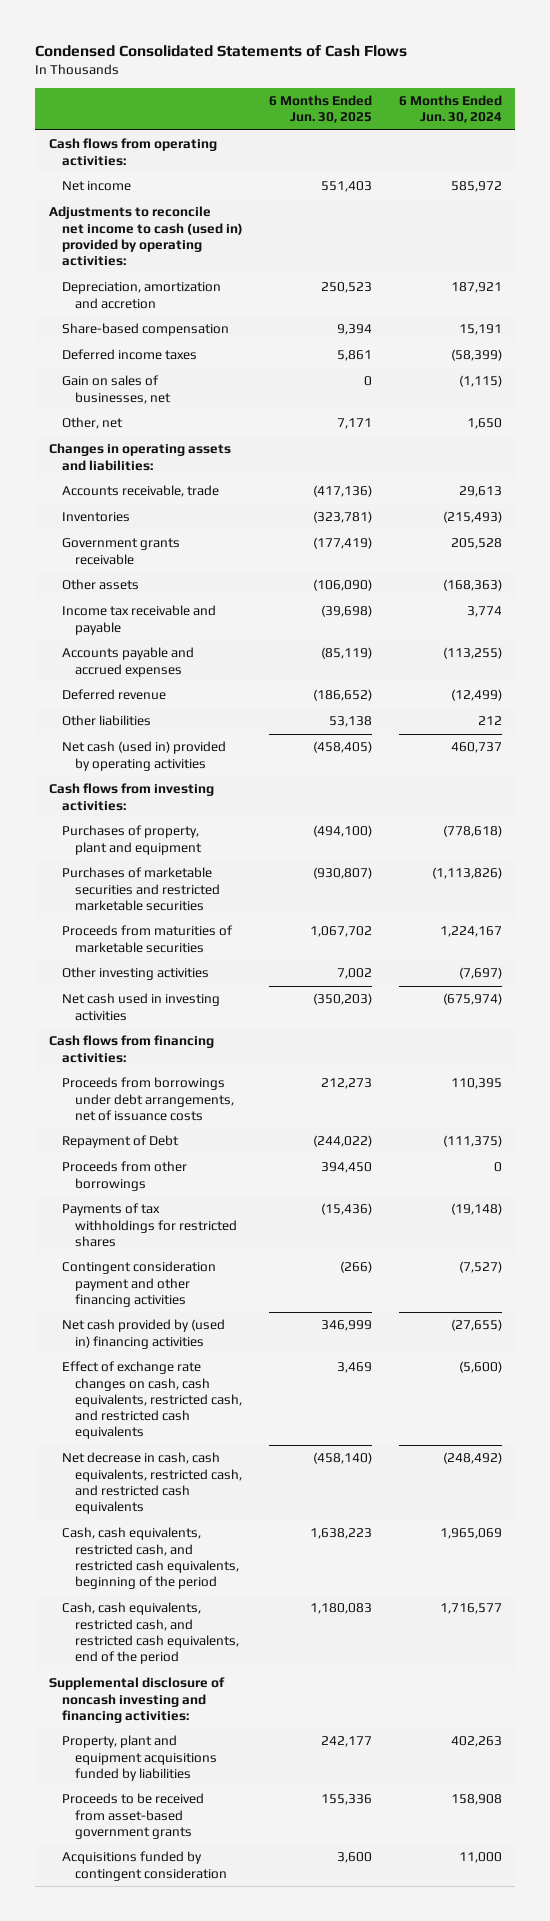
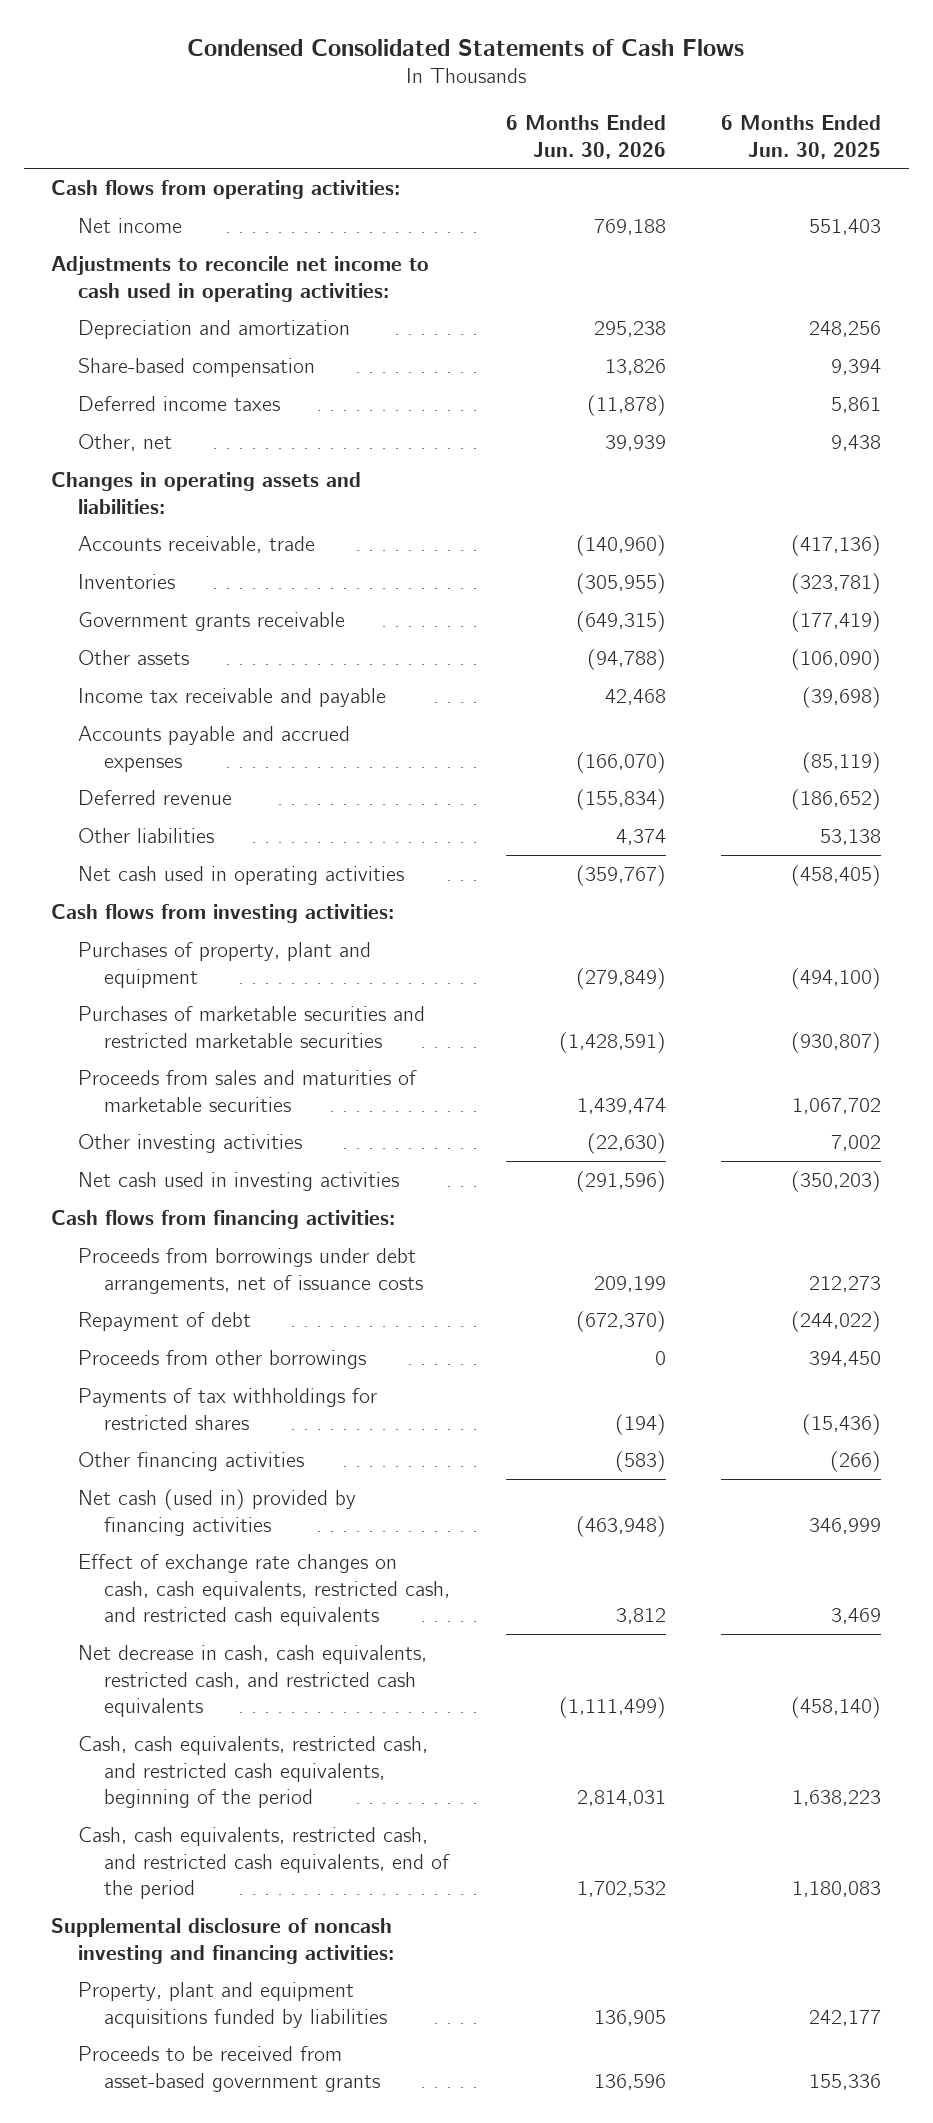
[398,94,502,124] 6 Months Ended Jun. 30, 2024 -> none
none -> [505,114,666,159] 6 Months Ended Jun. 30, 2026
[48,206,243,267] Adjustments to reconcile net income to cash (used in) provided by operating activities: -> [51,255,430,302] Adjustments to reconcile net income to cash used in operating activities:
[61,282,221,309] Depreciation, amortization and accretion -> [77,319,350,339] Depreciation and amortization
[321,282,373,294] 250,523 -> [809,320,882,337] 248,256
[61,375,172,404] Gain on sales of businesses, net -> none
[337,418,373,430] 7,171 -> [831,434,882,451] 9,438
[61,741,226,771] Net cash (used in) provided by operating activities -> [77,865,404,885] Net cash used in operating activities
[61,925,233,953] Proceeds from maturities of marketable securities -> [77,1069,417,1112] Proceeds from sales and maturities of marketable securities
[61,1135,179,1149] Repayment of Debt -> [77,1311,251,1331] Repayment of debt
[61,1261,216,1307] Contingent consideration payment and other financing activities -> [77,1451,304,1471] Other financing activities
[61,1319,225,1349] Net cash provided by (used in) financing activities -> [77,1488,356,1536] Net cash (used in) provided by financing activities
[61,1851,228,1881] Acquisitions funded by contingent consideration -> none

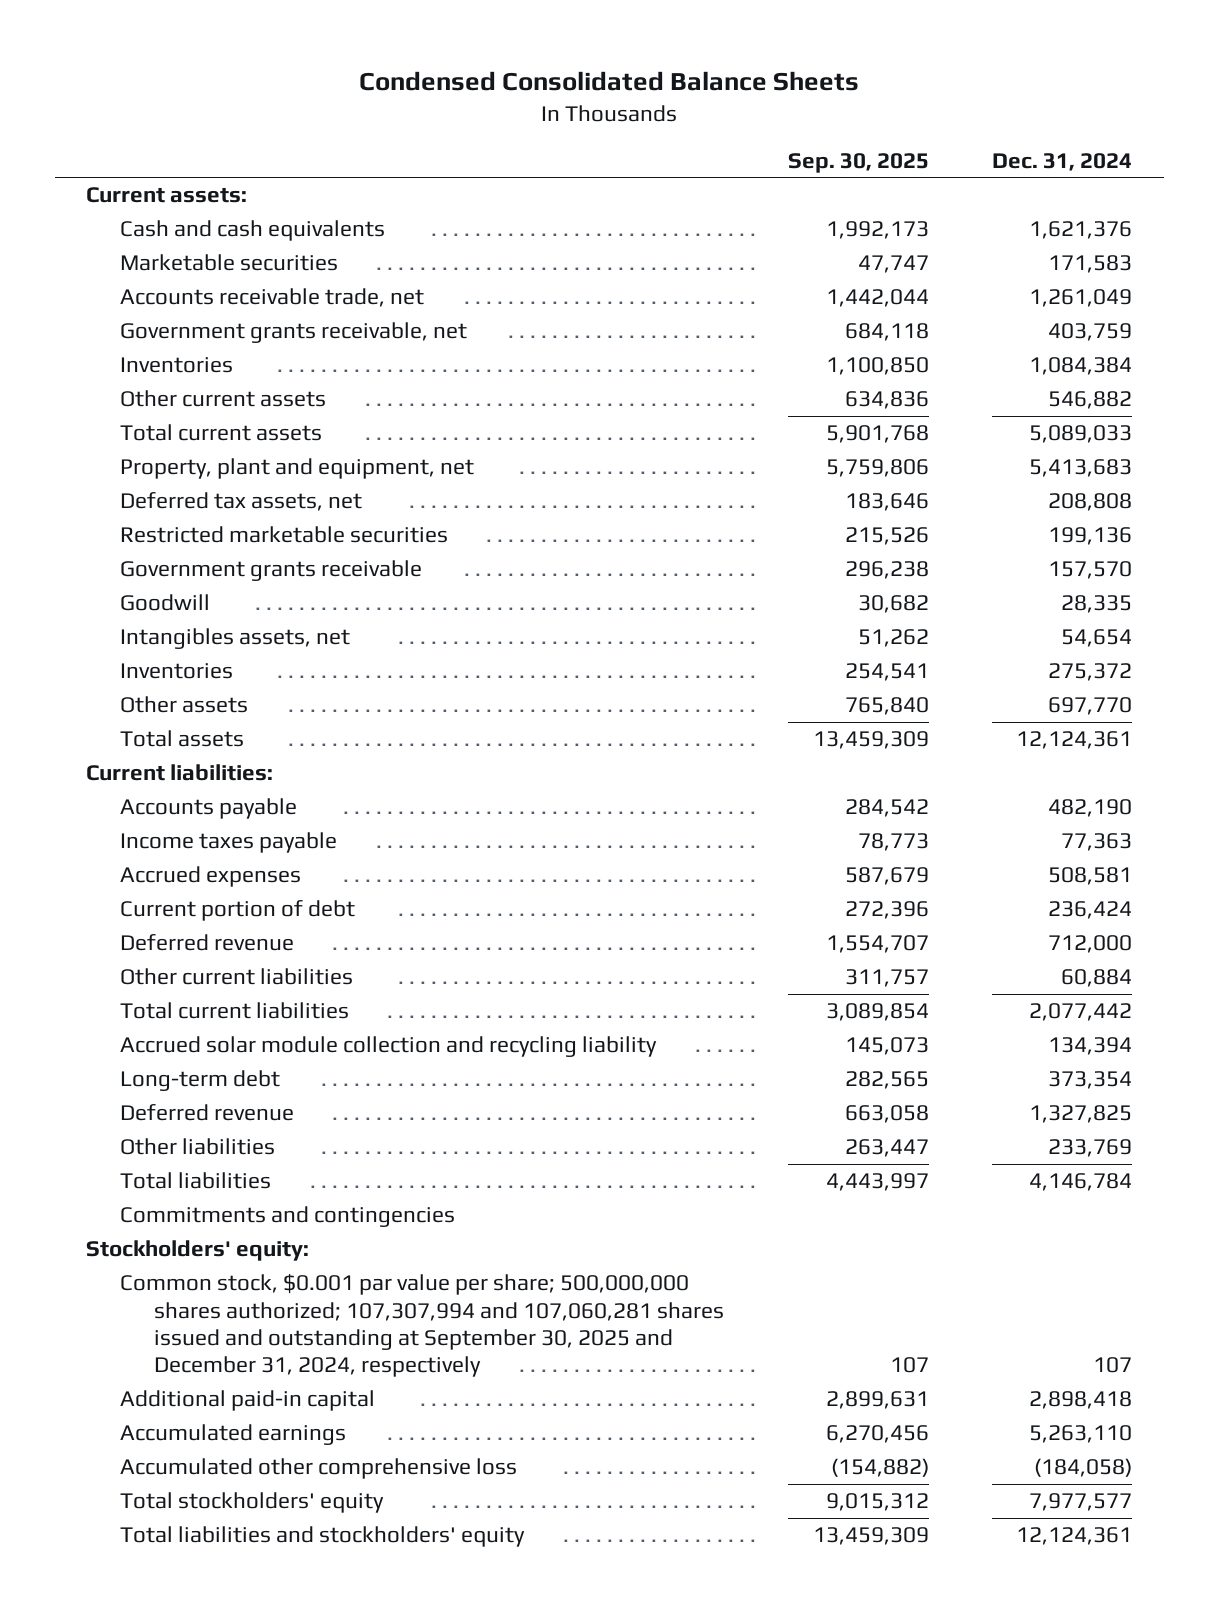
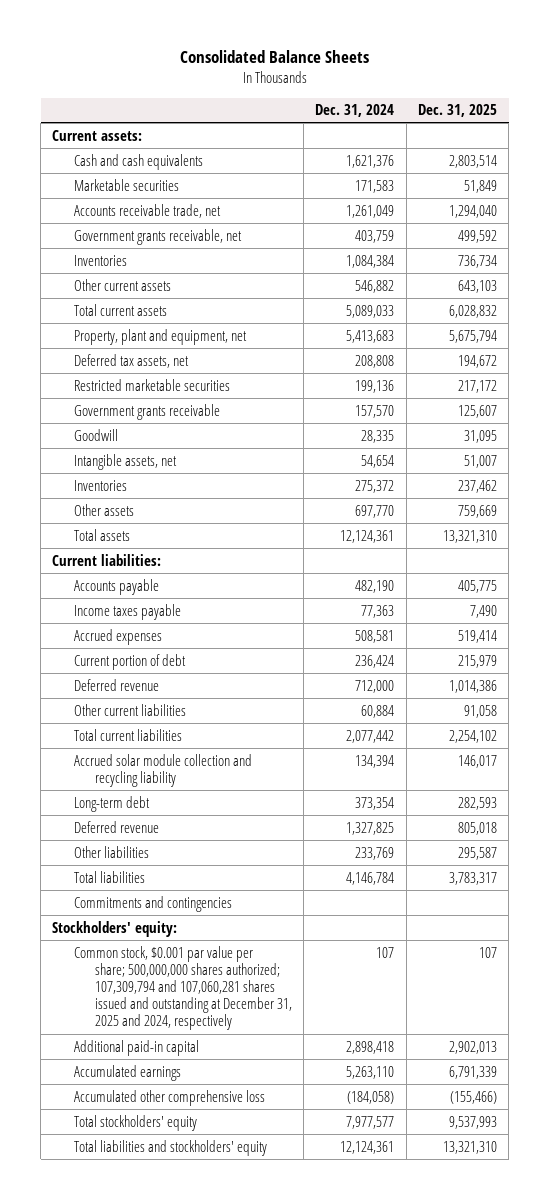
[359,71,860,92] Condensed Consolidated Balance Sheets -> [179,50,369,64] Consolidated Balance Sheets
[787,152,929,173] Sep. 30, 2025 -> none
none -> [417,104,497,118] Dec. 31, 2025
[120,628,351,650] Intangibles assets, net -> [73,453,177,470] Intangible assets, net
[120,1274,725,1378] Common stock, $0.001 par value per share; 500,000,000 shares authorized; 107,307,994 and 107,060,281 shares issued and outstanding at September 30, 2025 and December 31, 2024, respectively -> [73,945,292,1031] Common stock, $0.001 par value per share; 500,000,000 shares authorized; 107,309,794 and 107,060,281 shares issued and outstanding at December 31, 2025 and 2024, respectively

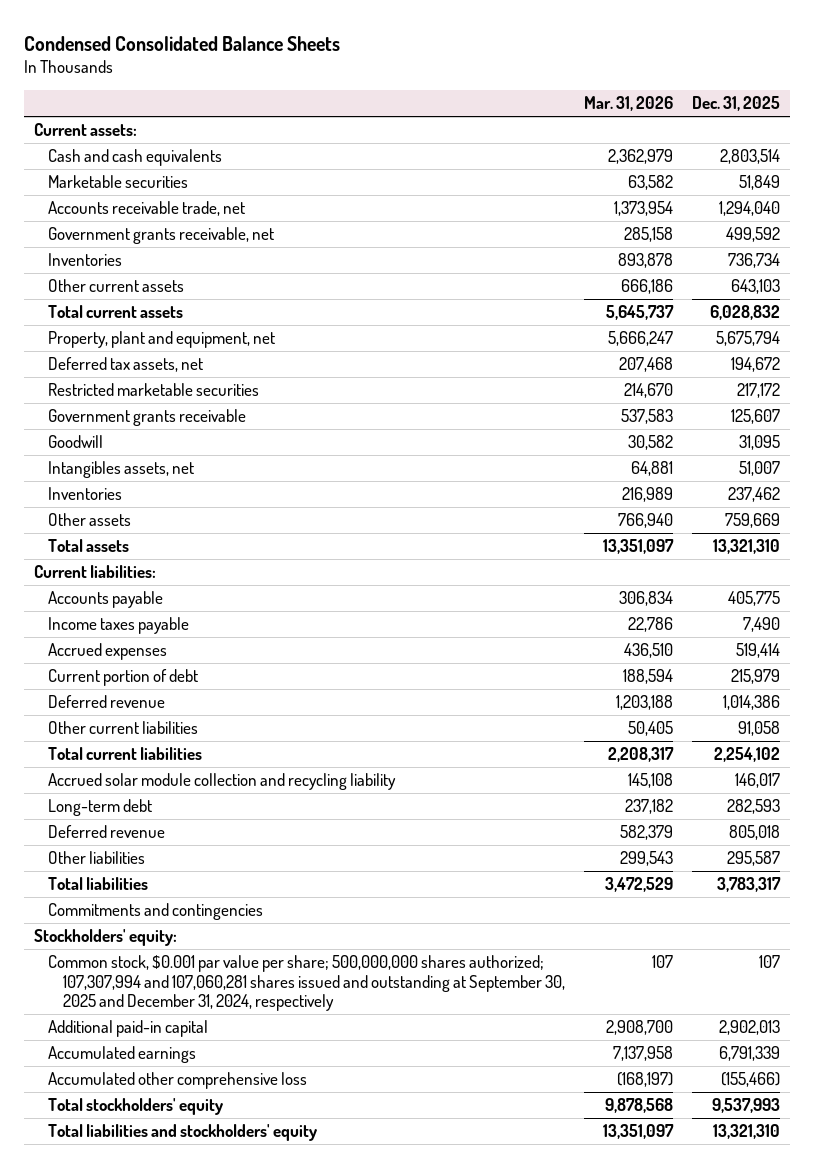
[179,50,369,64] Consolidated Balance Sheets -> [24,35,341,51] Condensed Consolidated Balance Sheets
[315,104,395,118] Dec. 31, 2024 -> none
none -> [583,96,673,112] Mar. 31, 2026
[73,453,177,470] Intangible assets, net -> [48,461,195,479] Intangibles assets, net
[73,945,292,1031] Common stock, $0.001 par value per share; 500,000,000 shares authorized; 107,309,794 and 107,060,281 shares issued and outstanding at December 31, 2025 and 2024, respectively -> [48,955,565,1012] Common stock, $0.001 par value per share; 500,000,000 shares authorized; 107,307,994 and 107,060,281 shares issued and outstanding at September 30, 2025 and December 31, 2024, respectively

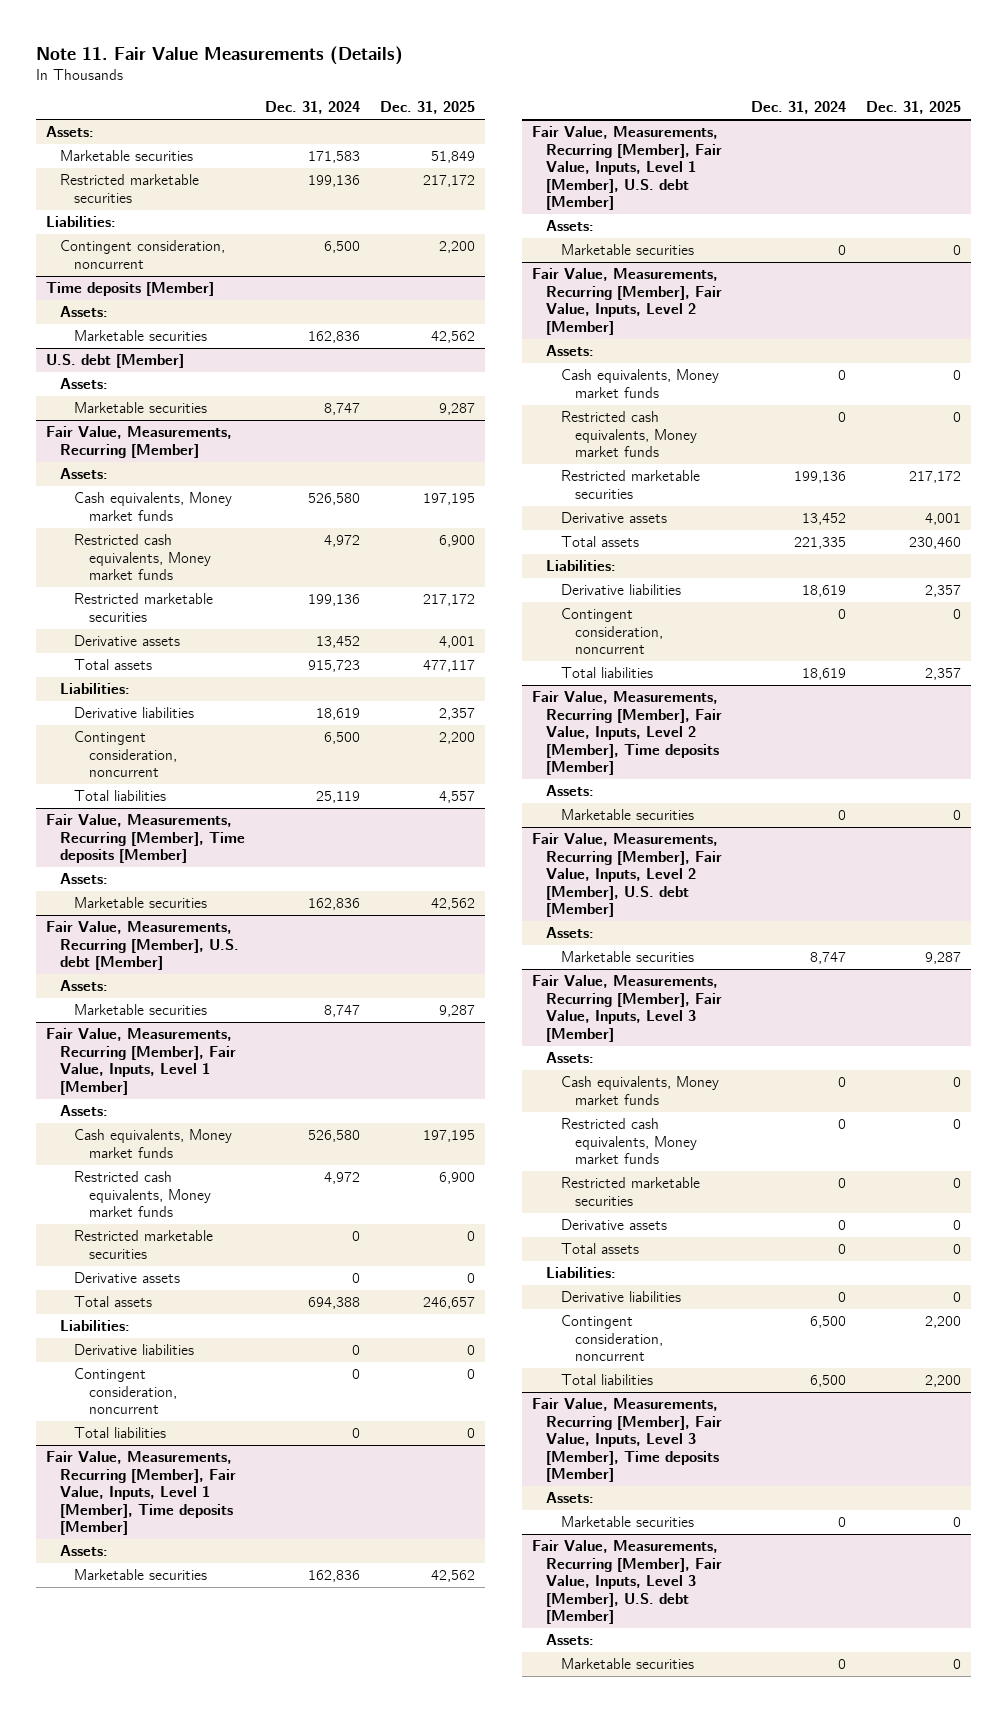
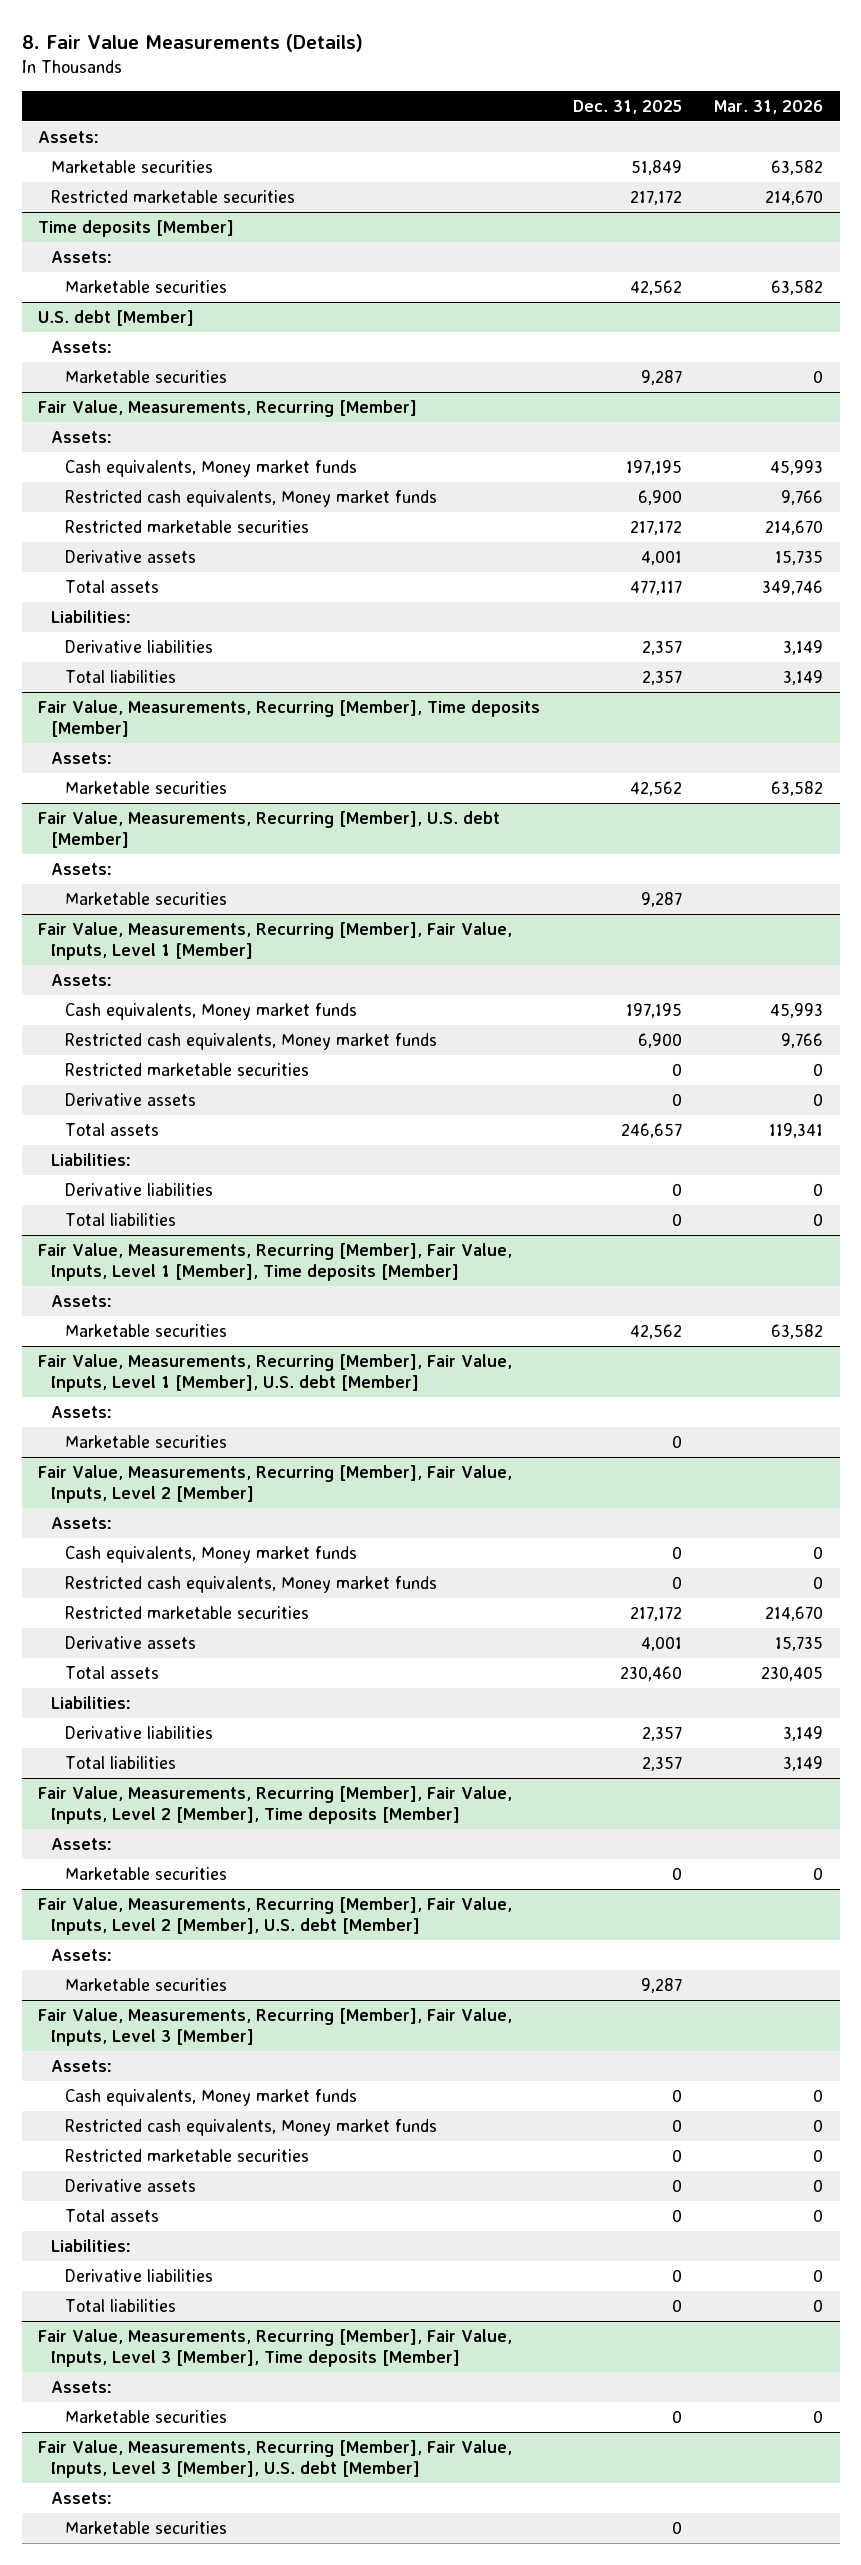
[36,45,404,65] Note 11. Fair Value Measurements (Details) -> [21,34,363,53] 8. Fair Value Measurements (Details)
[265,101,361,115] Dec. 31, 2024 -> none
none -> [714,99,824,114] Mar. 31, 2026
[46,216,117,228] Liabilities: -> none
[60,240,226,269] Contingent consideration, noncurrent -> none
[74,731,177,778] Contingent consideration, noncurrent -> none
[438,791,475,804] 4,557 -> [641,669,682,685] 2,357
[74,1368,177,1415] Contingent consideration, noncurrent -> none
[560,608,663,655] Contingent consideration, noncurrent -> none
[560,1315,663,1362] Contingent consideration, noncurrent -> none
[925,1375,962,1388] 2,200 -> [671,2298,682,2312] 0

